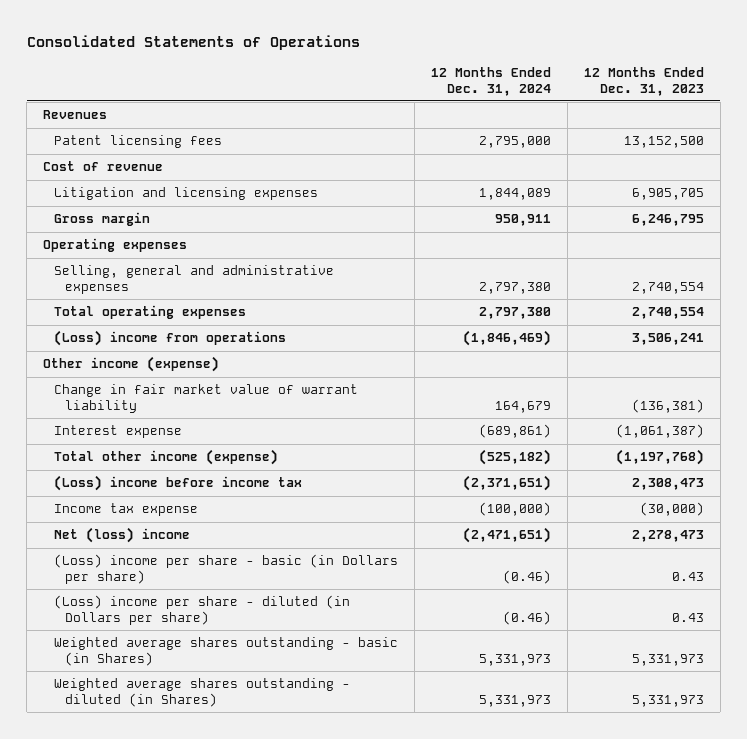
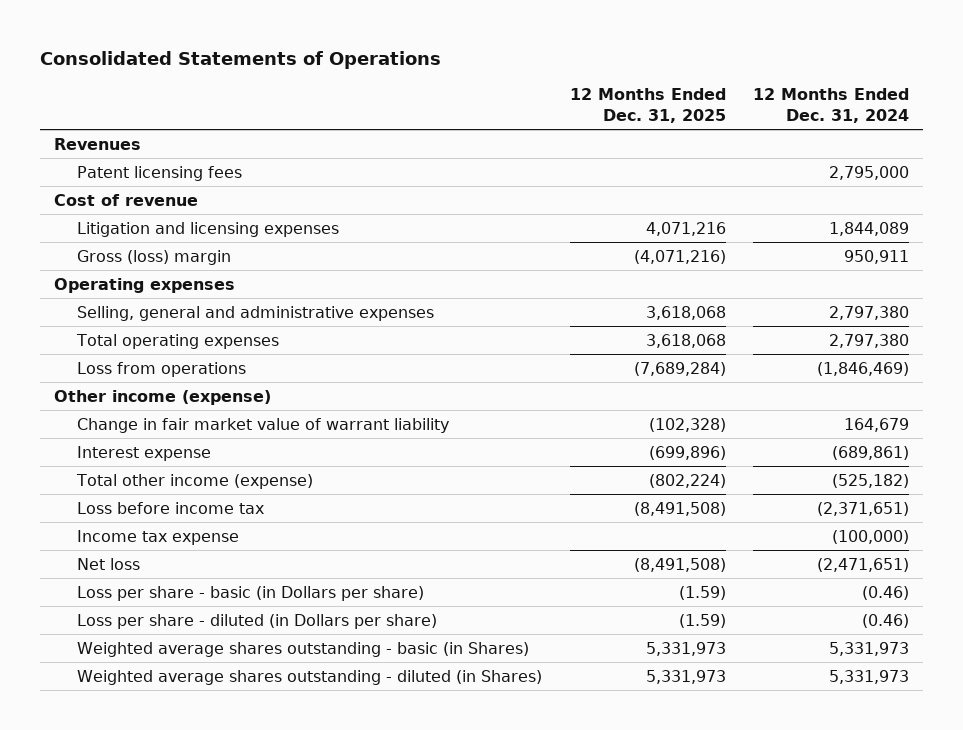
[583,66,704,96] 12 Months Ended Dec. 31, 2023 -> none
none -> [569,88,726,123] 12 Months Ended Dec. 31, 2025
[53,212,150,227] Gross margin -> [76,249,231,265] Gross (loss) margin
[53,330,286,347] (Loss) income from operations -> [76,361,246,377] Loss from operations
[53,475,302,492] (Loss) income before income tax -> [76,501,264,514] Loss before income tax
[53,527,190,544] Net (loss) income -> [76,557,140,570] Net loss
[53,554,398,585] (Loss) income per share - basic (in Dollars per share) -> [76,585,424,601] Loss per share - basic (in Dollars per share)
[53,595,350,626] (Loss) income per share - diluted (in Dollars per share) -> [76,613,437,629] Loss per share - diluted (in Dollars per share)

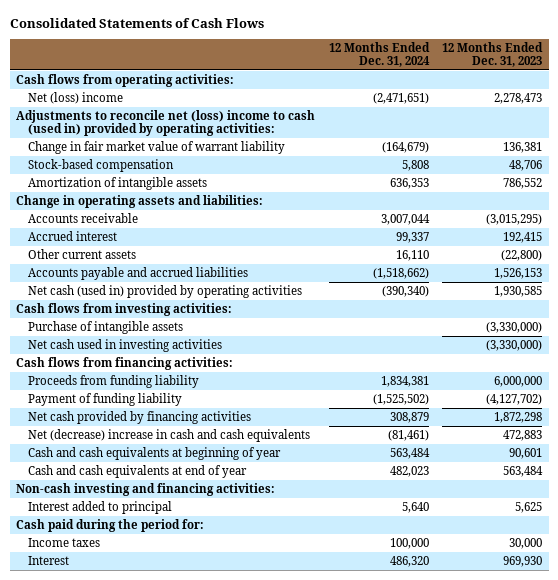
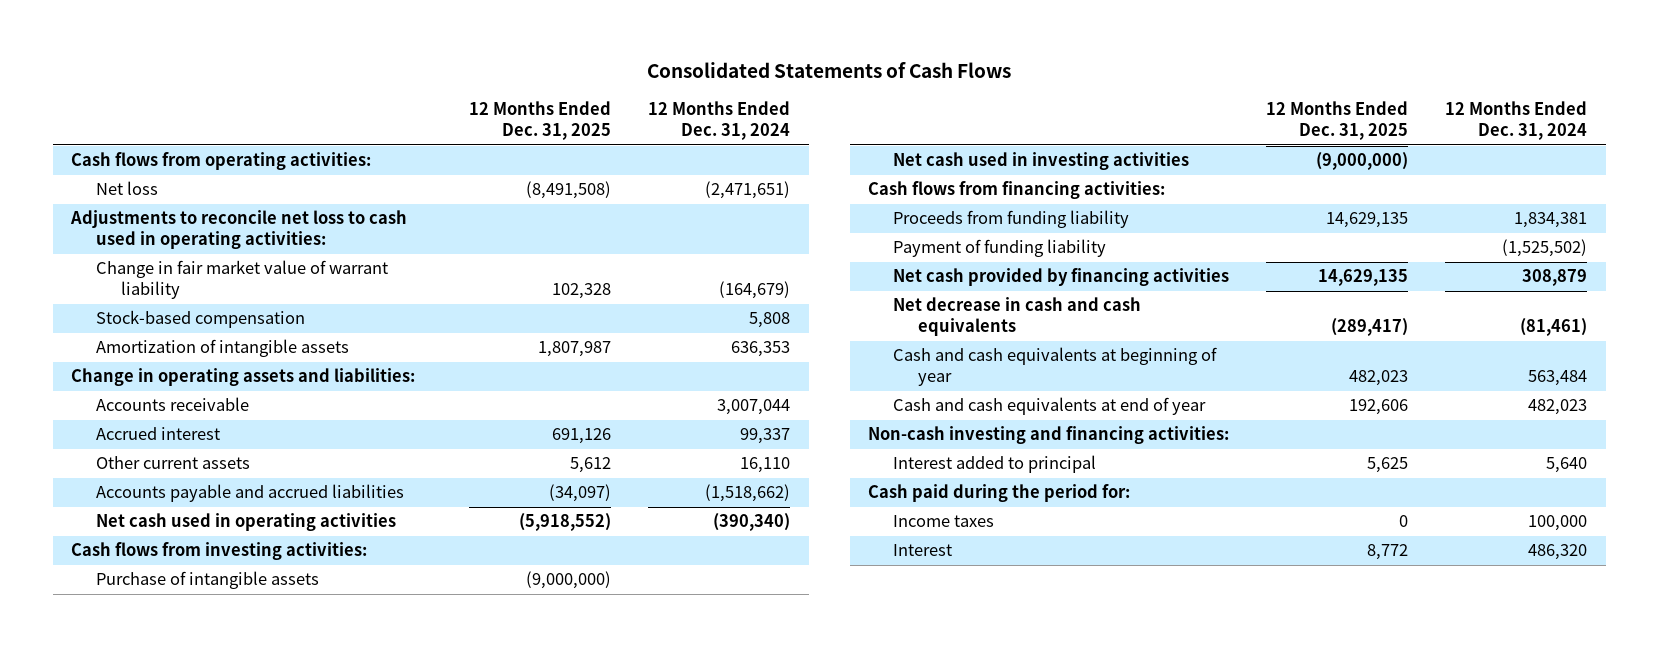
[441,41,543,68] 12 Months Ended Dec. 31, 2023 -> none
none -> [469,101,612,141] 12 Months Ended Dec. 31, 2025
[27,91,123,104] Net (loss) income -> [95,181,158,196] Net loss
[16,109,316,137] Adjustments to reconcile net (loss) income to cash (used in) provided by operating activities: -> [70,210,408,250] Adjustments to reconcile net loss to cash used in operating activities:
[27,284,302,298] Net cash (used in) provided by operating activities -> [95,513,396,532] Net cash used in operating activities
[27,428,310,442] Net (decrease) increase in cash and cash equivalents -> [892,297,1141,337] Net decrease in cash and cash equivalents

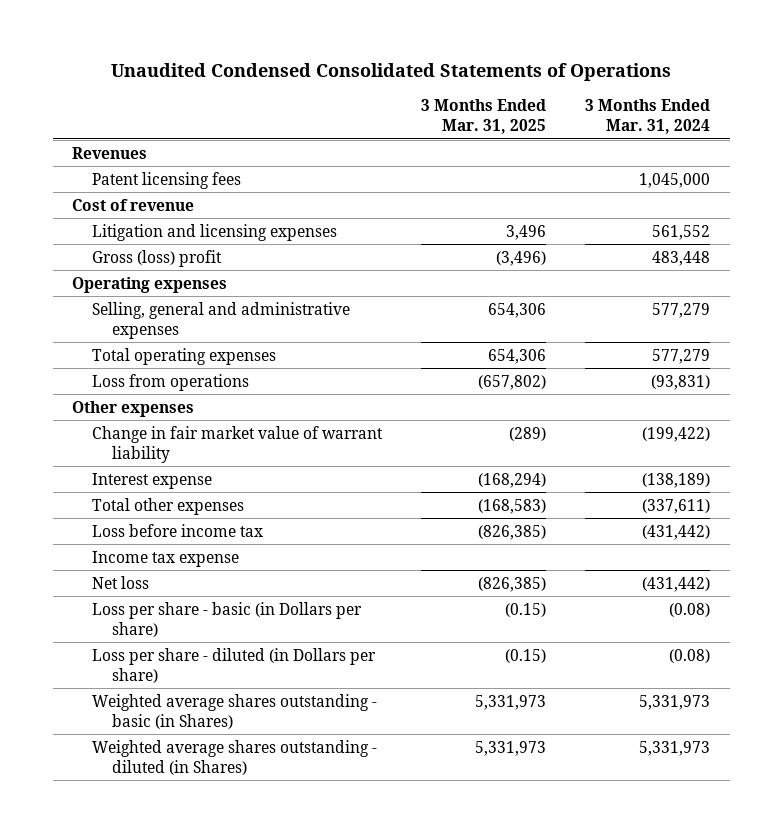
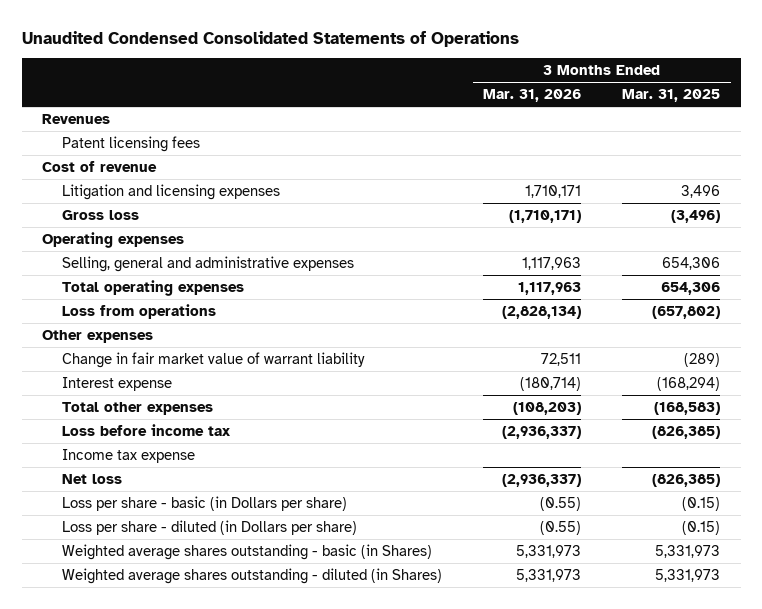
[585,99,711,135] 3 Months Ended Mar. 31, 2024 -> none
none -> [483,89,582,103] Mar. 31, 2026
[91,249,222,267] Gross (loss) profit -> [61,209,139,220] Gross loss

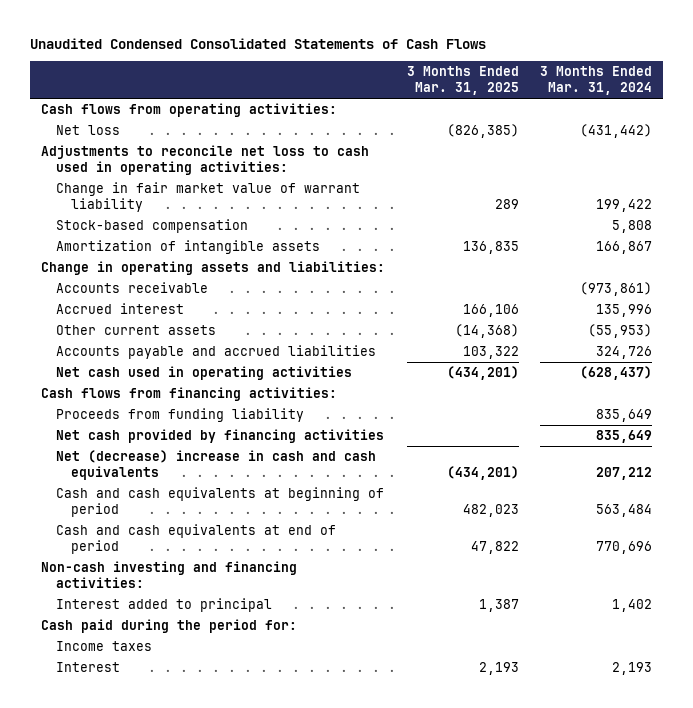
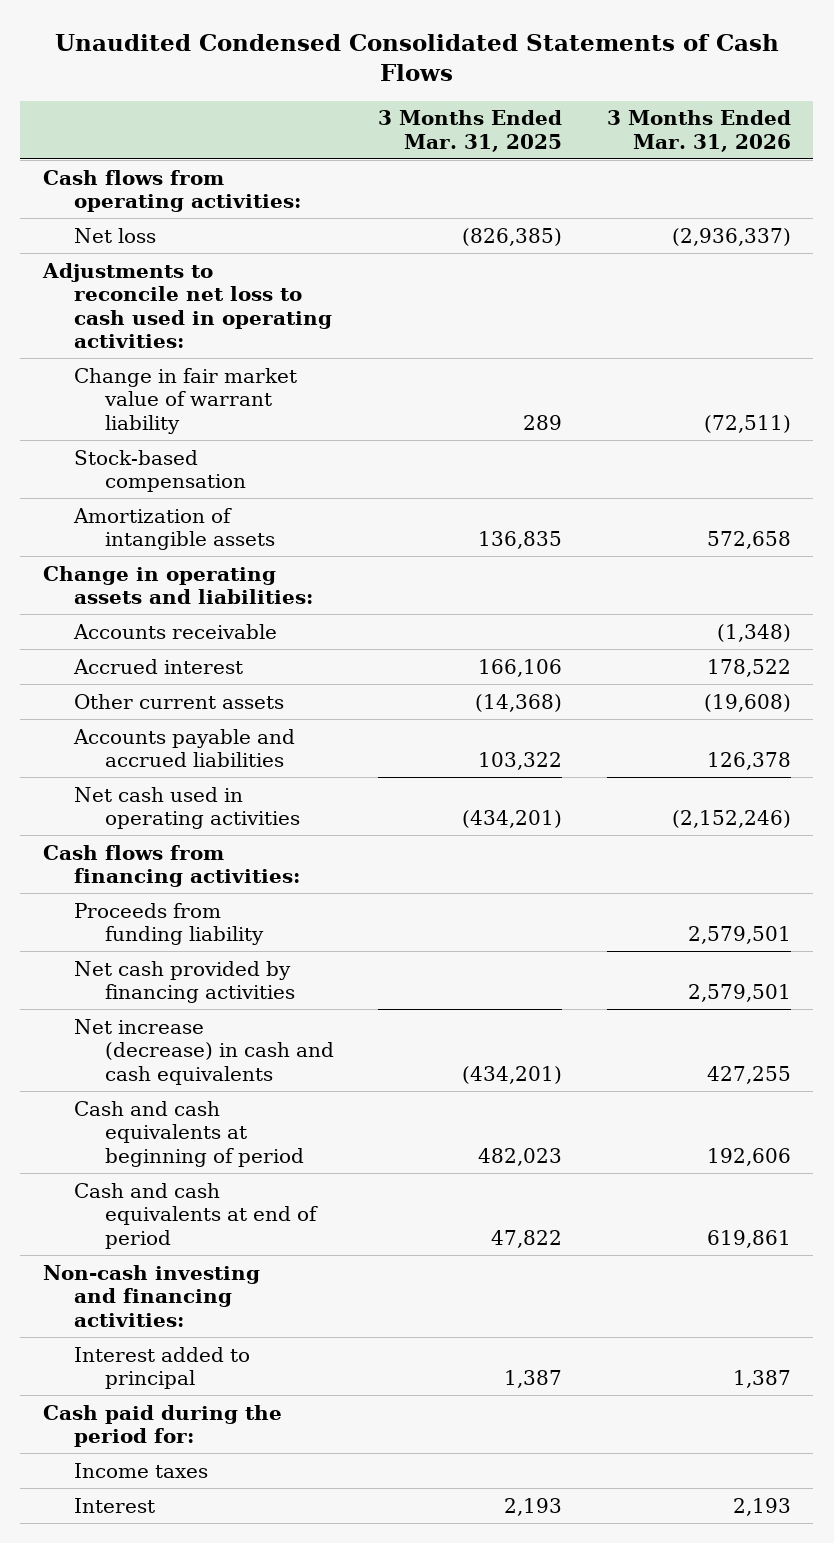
[540,66,653,95] 3 Months Ended Mar. 31, 2024 -> none
none -> [607,110,792,152] 3 Months Ended Mar. 31, 2026
[55,450,376,480] Net (decrease) increase in cash and cash equivalents -> [73,1018,334,1085] Net increase (decrease) in cash and cash equivalents

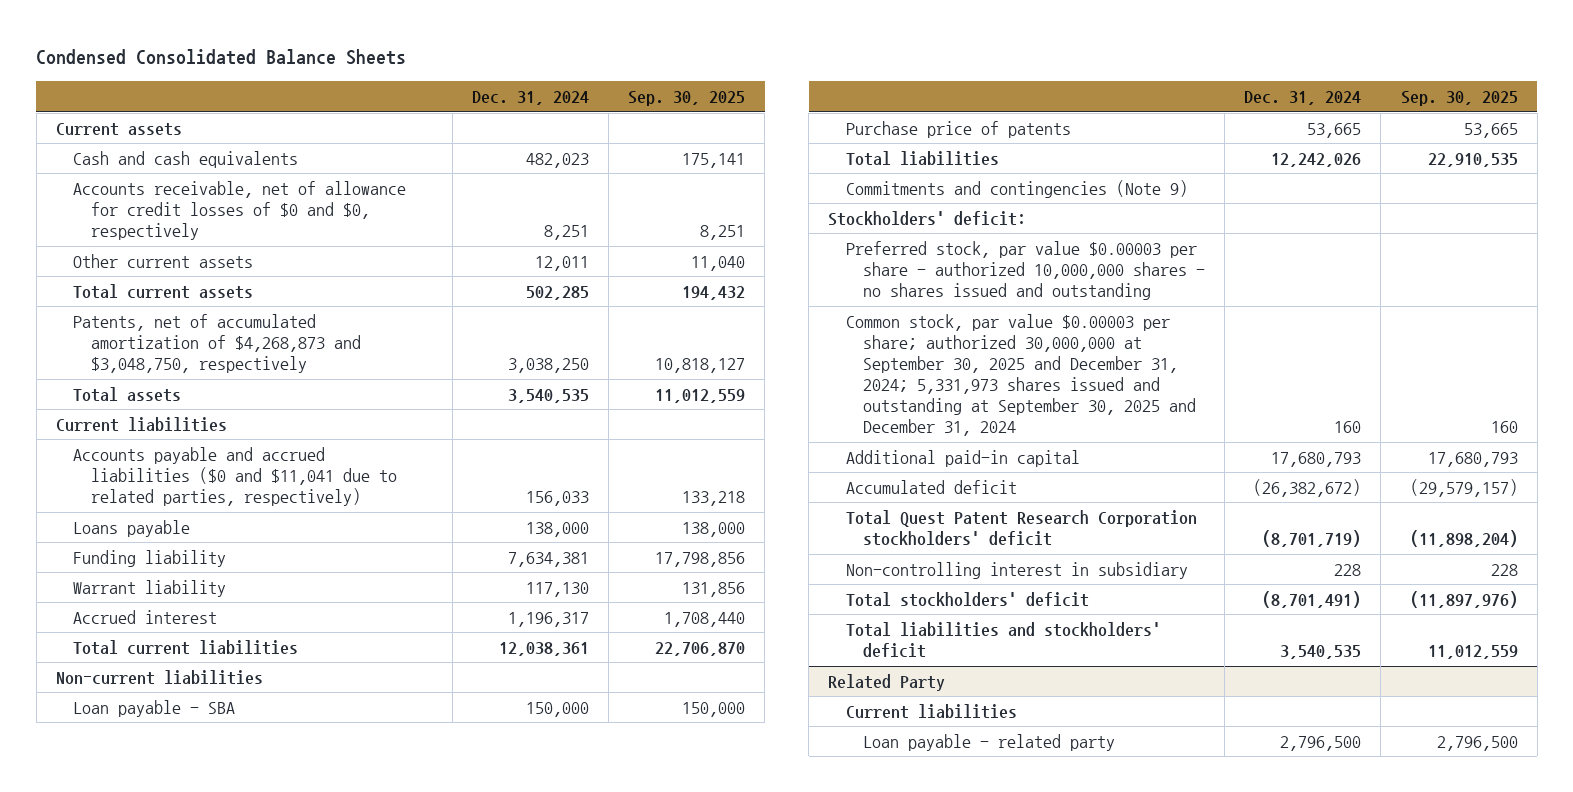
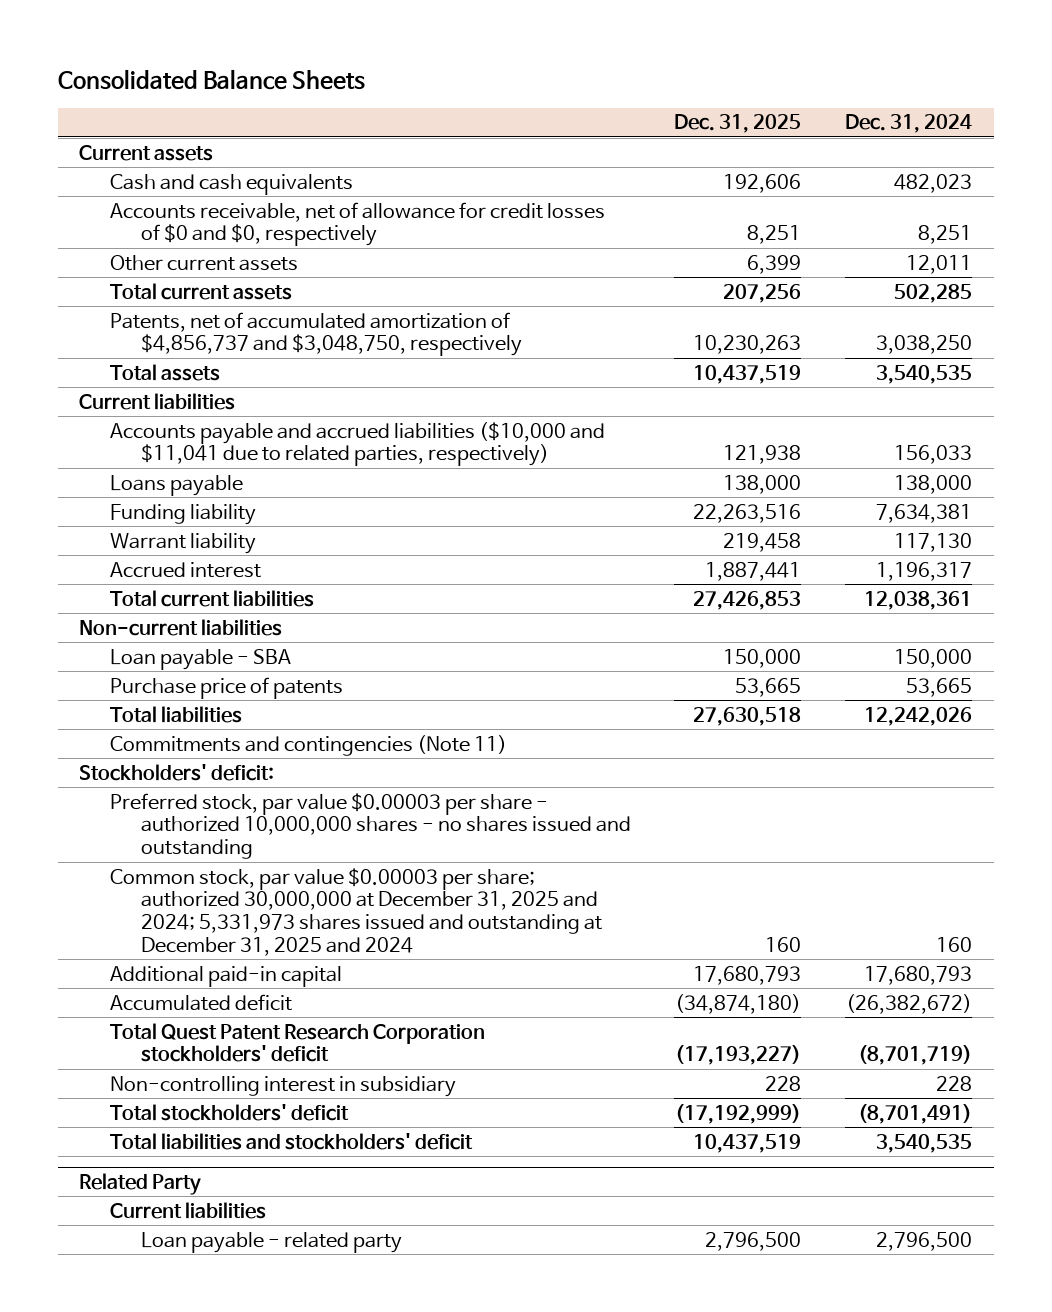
[36,49,407,66] Condensed Consolidated Balance Sheets -> [57,69,365,91] Consolidated Balance Sheets
[628,90,746,106] Sep. 30, 2025 -> none
none -> [674,114,802,134] Dec. 31, 2025
[73,313,361,373] Patents, net of accumulated amortization of $4,268,873 and $3,048,750, respectively -> [110,311,522,357] Patents, net of accumulated amortization of $4,856,737 and $3,048,750, respectively
[73,446,397,506] Accounts payable and accrued liabilities ($0 and $11,041 due to related parties, respectively) -> [110,421,606,467] Accounts payable and accrued liabilities ($10,000 and $11,041 due to related parties, respectively)
[845,179,1188,198] Commitments and contingencies (Note 9) -> [110,734,508,756] Commitments and contingencies (Note 11)
[845,313,1197,437] Common stock, par value $0.00003 per share; authorized 30,000,000 at September 30, 2025 and December 31, 2024; 5,331,973 shares issued and outstanding at September 30, 2025 and December 31, 2024 -> [110,867,602,957] Common stock, par value $0.00003 per share; authorized 30,000,000 at December 31, 2025 and 2024; 5,331,973 shares issued and outstanding at December 31, 2025 and 2024

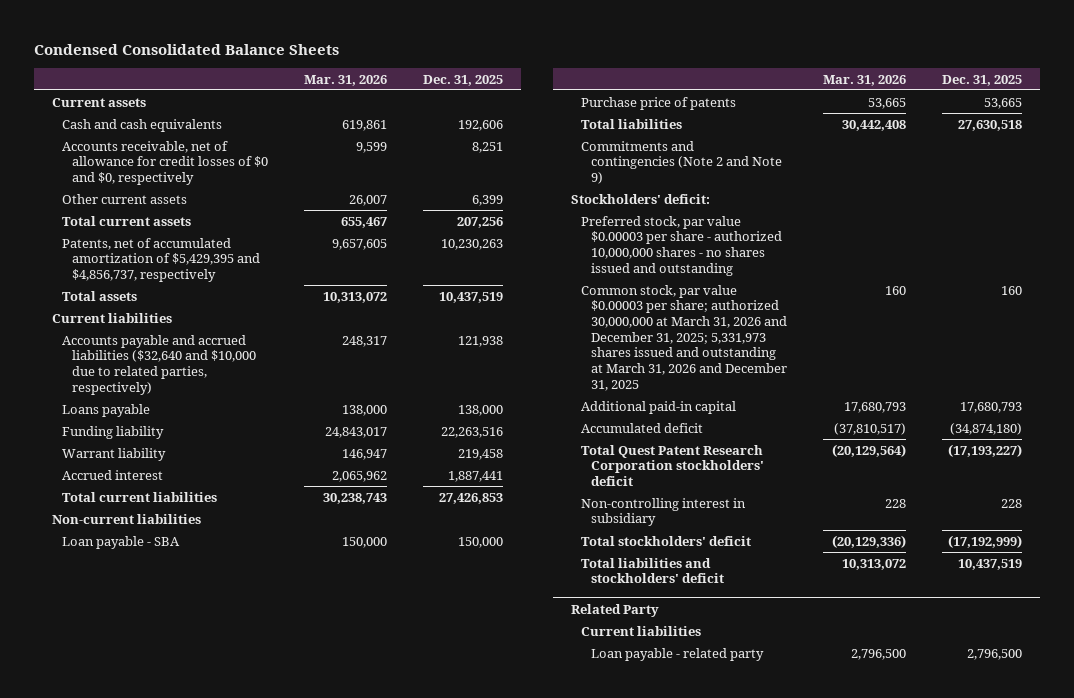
[57,69,365,91] Consolidated Balance Sheets -> [34,43,340,55] Condensed Consolidated Balance Sheets
[845,114,973,134] Dec. 31, 2024 -> none
none -> [303,74,387,86] Mar. 31, 2026
[110,311,522,357] Patents, net of accumulated amortization of $4,856,737 and $3,048,750, respectively -> [62,237,260,283] Patents, net of accumulated amortization of $5,429,395 and $4,856,737, respectively
[110,421,606,467] Accounts payable and accrued liabilities ($10,000 and $11,041 due to related parties, respectively) -> [62,334,256,395] Accounts payable and accrued liabilities ($32,640 and $10,000 due to related parties, respectively)
[110,734,508,756] Commitments and contingencies (Note 11) -> [581,140,782,185] Commitments and contingencies (Note 2 and Note 9)
[110,867,602,957] Common stock, par value $0.00003 per share; authorized 30,000,000 at December 31, 2025 and 2024; 5,331,973 shares issued and outstanding at December 31, 2025 and 2024 -> [581,284,787,391] Common stock, par value $0.00003 per share; authorized 30,000,000 at March 31, 2026 and December 31, 2025; 5,331,973 shares issued and outstanding at March 31, 2026 and December 31, 2025

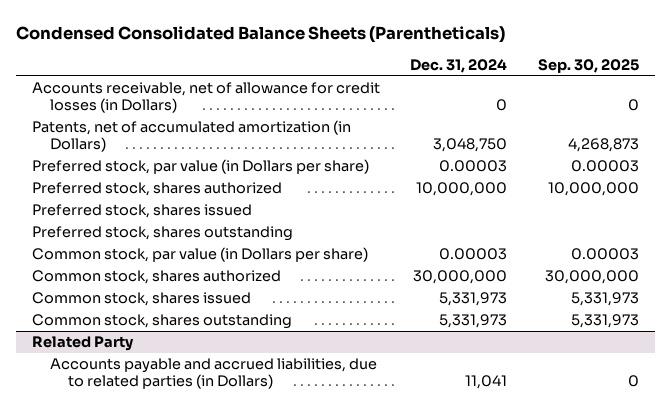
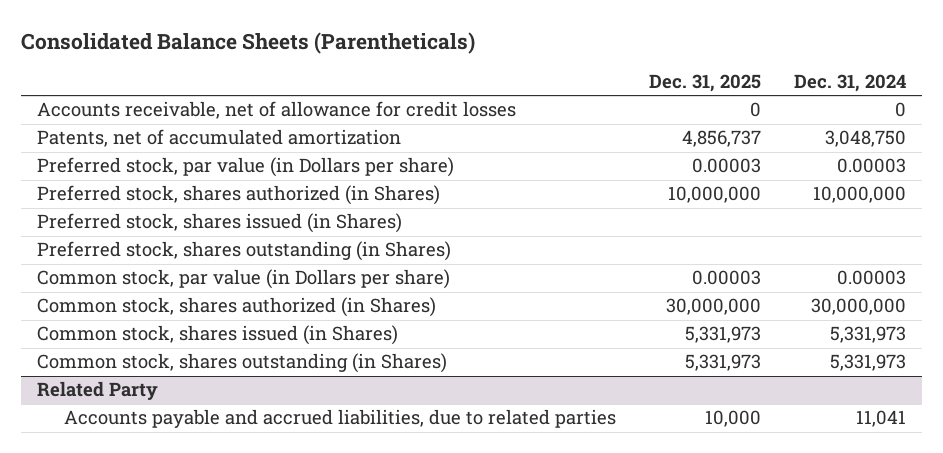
[16,25,506,43] Condensed Consolidated Balance Sheets (Parentheticals) -> [20,32,475,55] Consolidated Balance Sheets (Parentheticals)
[538,58,640,73] Sep. 30, 2025 -> none
none -> [648,74,761,93] Dec. 31, 2025
[31,82,380,114] Accounts receivable, net of allowance for credit losses (in Dollars) -> [37,101,517,120] Accounts receivable, net of allowance for credit losses
[31,120,351,153] Patents, net of accumulated amortization (in Dollars) -> [37,129,402,148] Patents, net of accumulated amortization
[31,182,282,197] Preferred stock, shares authorized -> [37,185,441,206] Preferred stock, shares authorized (in Shares)
[31,204,252,219] Preferred stock, shares issued -> [37,213,403,234] Preferred stock, shares issued (in Shares)
[31,226,293,242] Preferred stock, shares outstanding -> [37,241,452,262] Preferred stock, shares outstanding (in Shares)
[31,270,281,285] Common stock, shares authorized -> [37,297,437,318] Common stock, shares authorized (in Shares)
[31,292,251,307] Common stock, shares issued -> [37,325,399,346] Common stock, shares issued (in Shares)
[31,314,292,330] Common stock, shares outstanding -> [37,353,448,374] Common stock, shares outstanding (in Shares)
[49,358,377,390] Accounts payable and accrued liabilities, due to related parties (in Dollars) -> [63,409,616,429] Accounts payable and accrued liabilities, due to related parties

